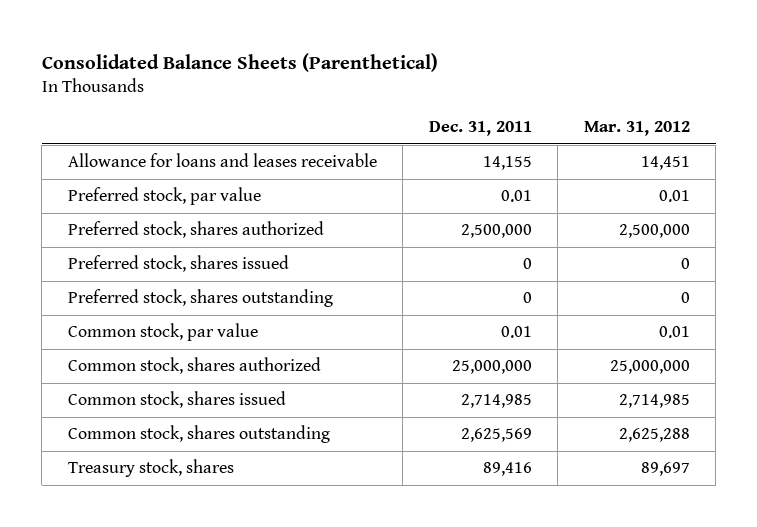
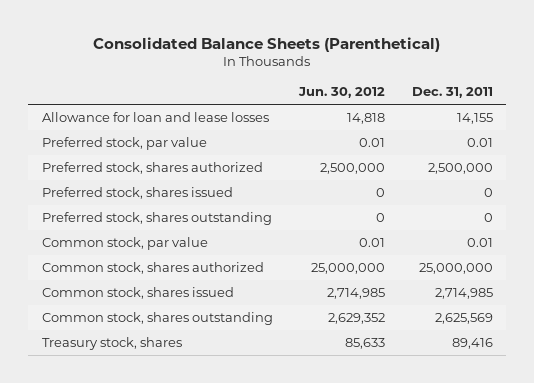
[583,121,690,137] Mar. 31, 2012 -> none
none -> [298,87,386,99] Jun. 30, 2012
[67,153,377,168] Allowance for loans and leases receivable -> [41,112,269,123] Allowance for loan and lease losses

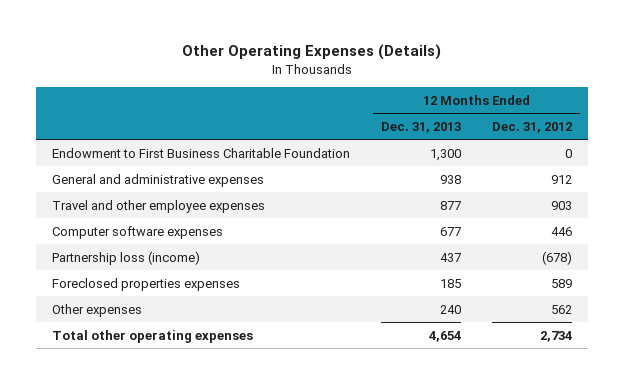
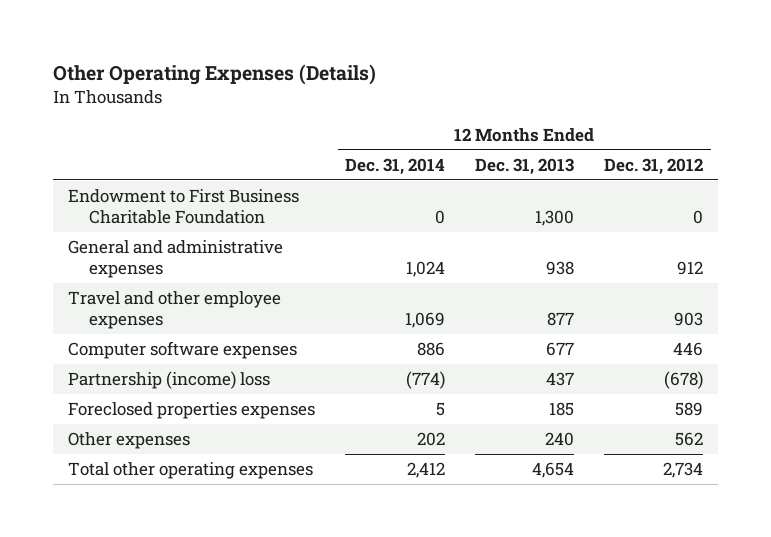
none -> [345,157,446,175] Dec. 31, 2014
[51,250,200,265] Partnership loss (income) -> [67,371,270,390] Partnership (income) loss

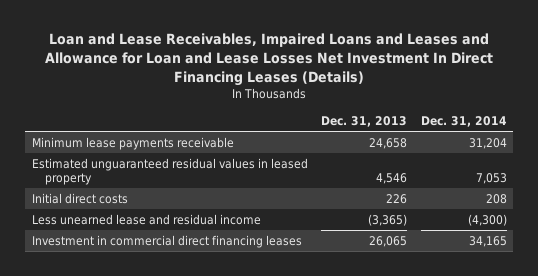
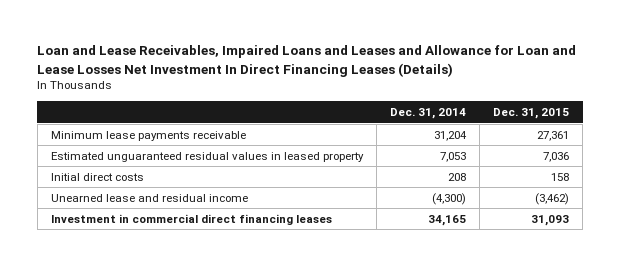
[321,116,408,128] Dec. 31, 2013 -> none
none -> [493,108,570,120] Dec. 31, 2015
[31,213,261,225] Less unearned lease and residual income -> [50,193,248,202] Unearned lease and residual income

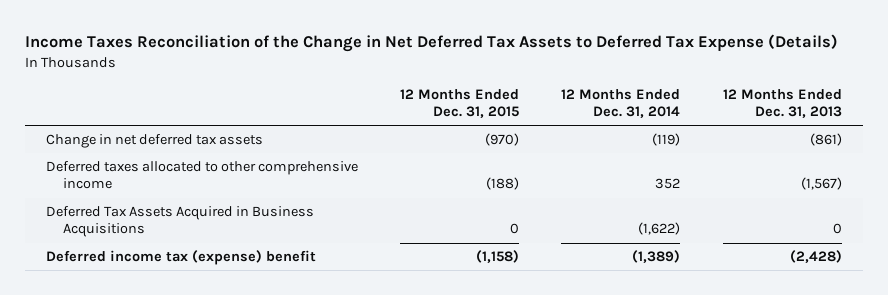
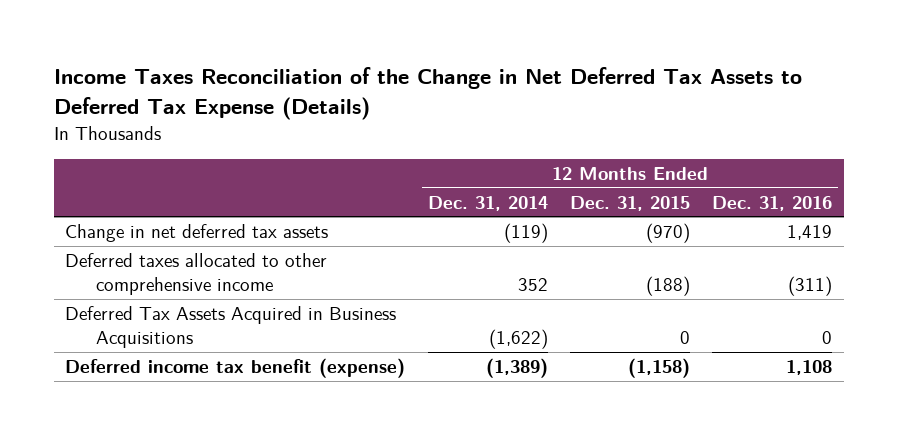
[722,88,842,119] 12 Months Ended Dec. 31, 2013 -> none
none -> [712,195,833,211] Dec. 31, 2016
[46,250,317,266] Deferred income tax (expense) benefit -> [65,358,406,379] Deferred income tax benefit (expense)

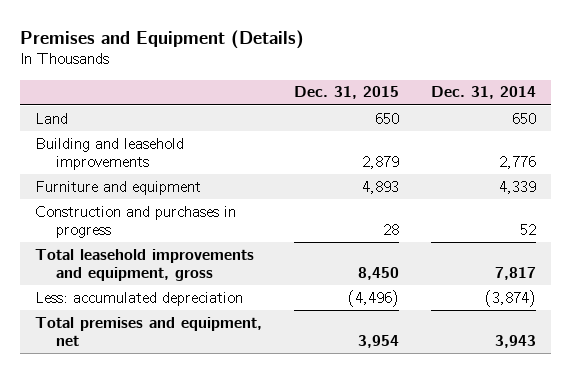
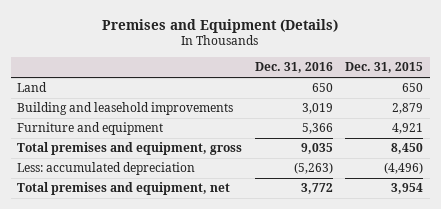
[430,86,536,100] Dec. 31, 2014 -> none
none -> [254,62,333,74] Dec. 31, 2016
[35,205,237,238] Construction and purchases in progress -> none
[361,180,399,194] 4,893 -> [392,123,424,135] 4,921
[35,248,255,281] Total leasehold improvements and equipment, gross -> [17,142,243,156] Total premises and equipment, gross

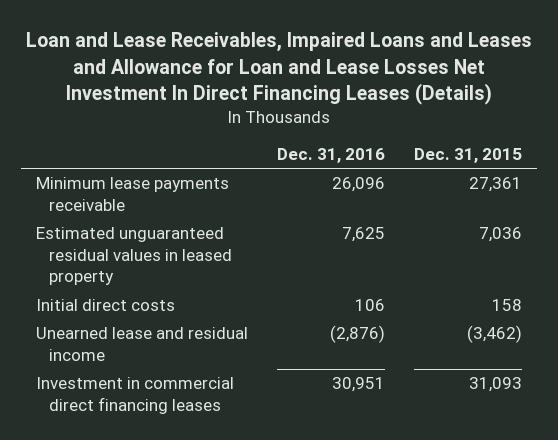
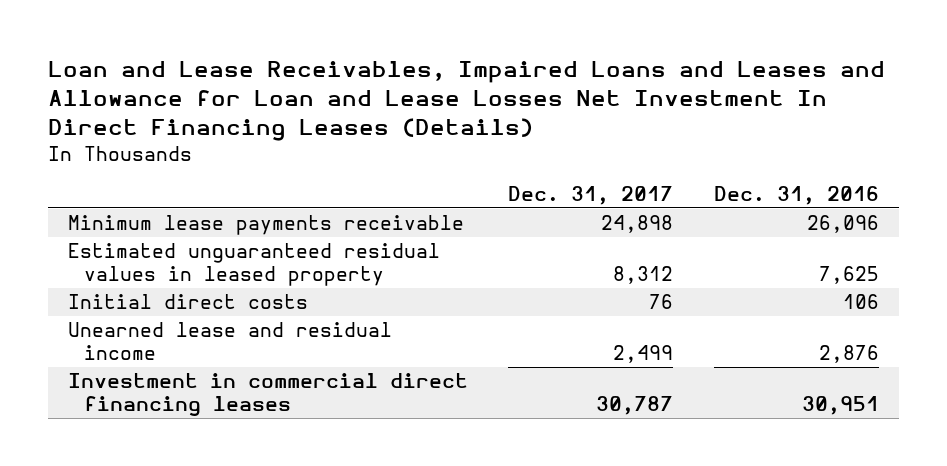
[414,148,523,164] Dec. 31, 2015 -> none
none -> [508,185,674,205] Dec. 31, 2017
[329,325,385,344] (2,876) -> [818,344,879,363] 2,876

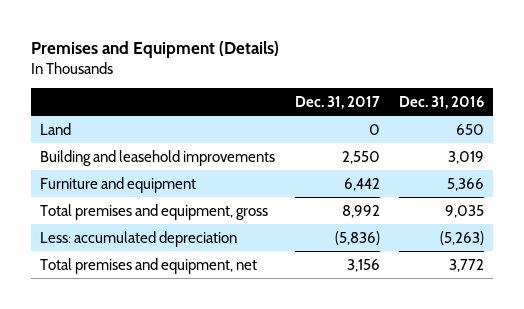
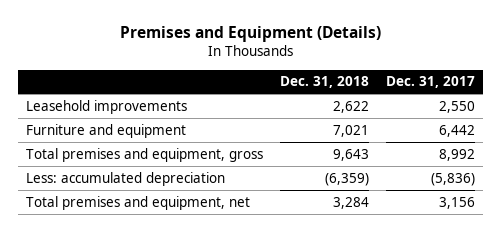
[398,96,484,110] Dec. 31, 2016 -> none
none -> [280,76,370,89] Dec. 31, 2018
[40,122,72,135] Land -> none
[40,149,276,166] Building and leasehold improvements -> [26,99,188,114] Leasehold improvements

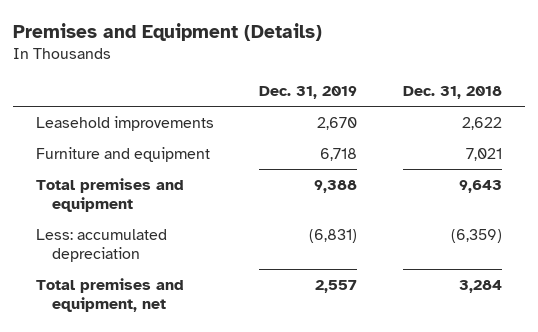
[386,76,476,89] Dec. 31, 2017 -> none
none -> [259,86,358,100] Dec. 31, 2019
[26,147,264,162] Total premises and equipment, gross -> [35,177,184,212] Total premises and equipment

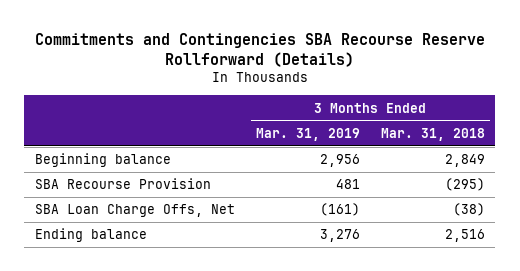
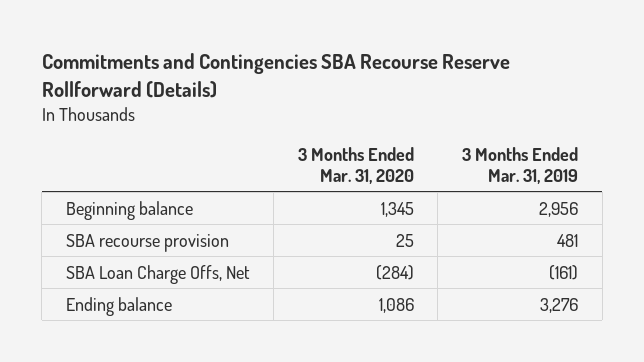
[380,127,485,141] Mar. 31, 2018 -> none
none -> [297,147,414,184] 3 Months Ended Mar. 31, 2020
[34,178,211,190] SBA Recourse Provision -> [65,233,229,252] SBA recourse provision

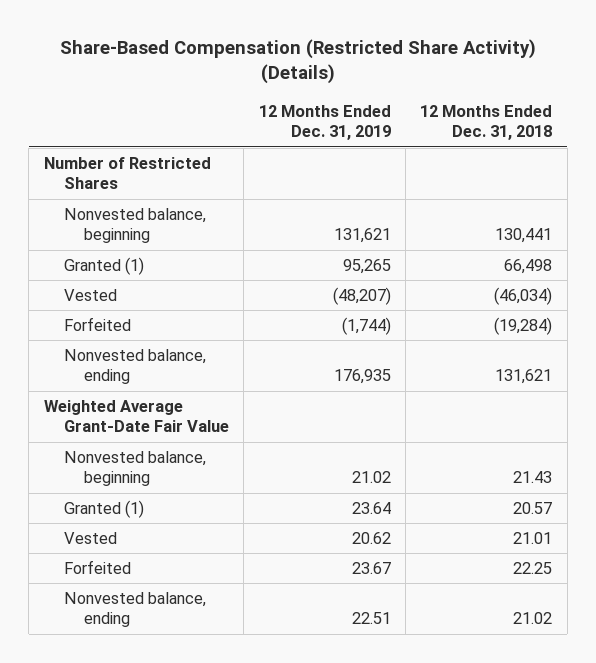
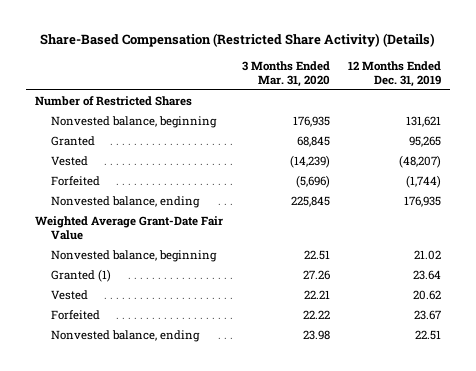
[420,104,553,141] 12 Months Ended Dec. 31, 2018 -> none
none -> [241,60,330,88] 3 Months Ended Mar. 31, 2020
[64,256,145,275] Granted (1) -> [51,135,96,146] Granted

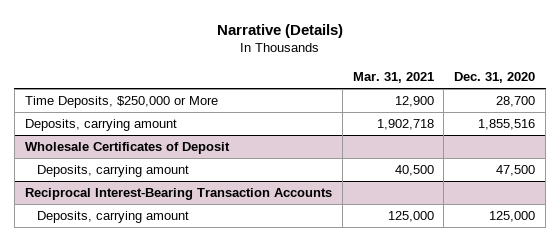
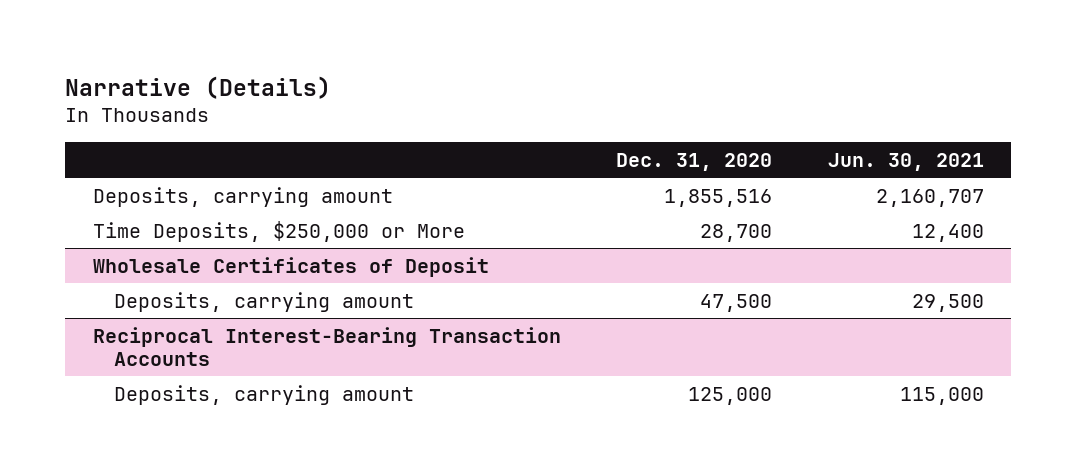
[352,72,434,84] Mar. 31, 2021 -> none
none -> [827,152,984,171] Jun. 30, 2021
[24,95,218,108] Time Deposits, $250,000 or More -> [92,220,465,242] Time Deposits, $250,000 or More

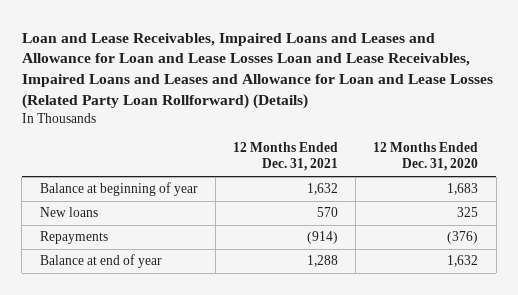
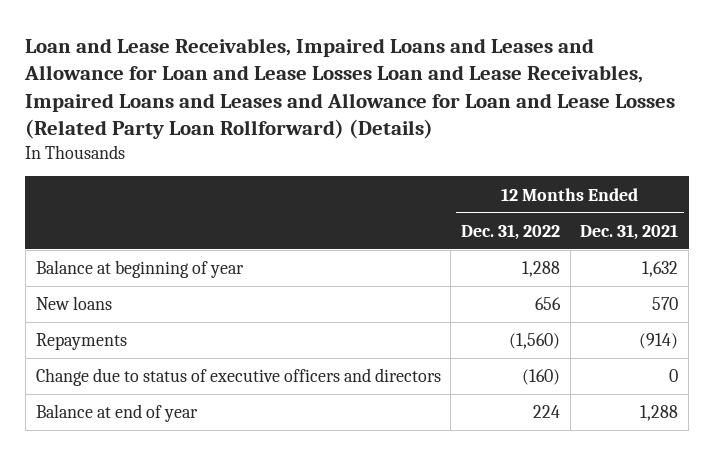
[373,142,479,172] 12 Months Ended Dec. 31, 2020 -> none
none -> [460,223,560,240] Dec. 31, 2022
none -> [35,368,441,387] Change due to status of executive officers and directors

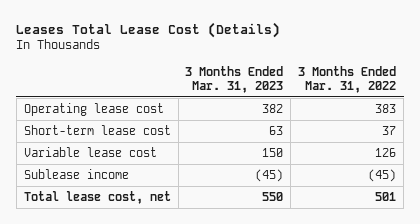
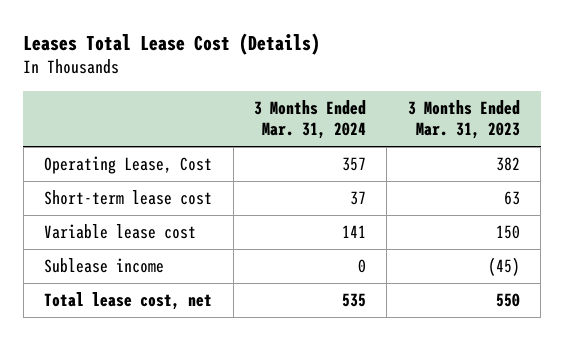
[298,65,397,93] 3 Months Ended Mar. 31, 2022 -> none
none -> [253,99,366,140] 3 Months Ended Mar. 31, 2024
[23,103,164,117] Operating lease cost -> [44,156,213,175] Operating Lease, Cost

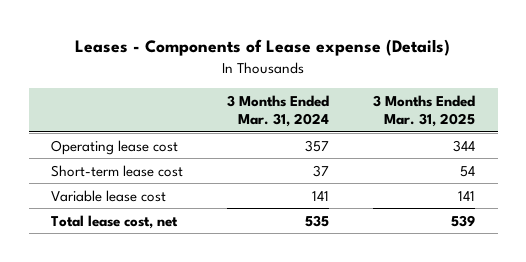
[23,32,321,55] Leases Total Lease Cost (Details) -> [75,39,451,57] Leases - Components of Lease expense (Details)
[407,99,520,140] 3 Months Ended Mar. 31, 2023 -> none
none -> [373,94,476,127] 3 Months Ended Mar. 31, 2025
[44,156,213,175] Operating Lease, Cost -> [50,139,178,155] Operating lease cost
[44,258,165,274] Sublease income -> none

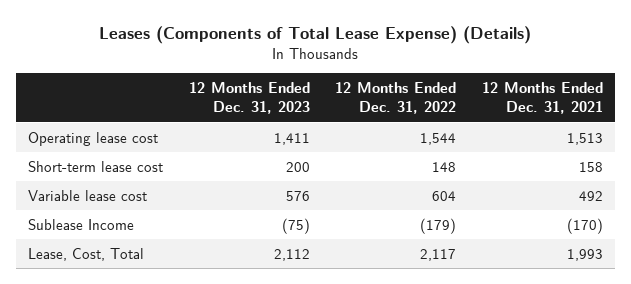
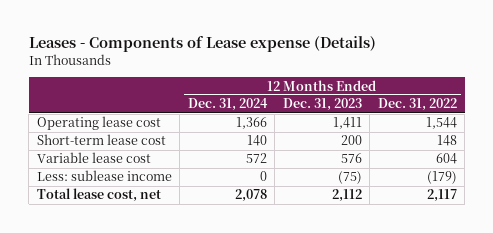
[99,25,532,44] Leases (Components of Total Lease Expense) (Details) -> [28,35,376,52] Leases - Components of Lease expense (Details)
[481,82,603,115] 12 Months Ended Dec. 31, 2021 -> none
none -> [187,98,268,112] Dec. 31, 2024
[28,218,135,230] Sublease Income -> [36,170,172,182] Less: sublease income
[28,247,145,261] Lease, Cost, Total -> [36,188,161,203] Total lease cost, net

